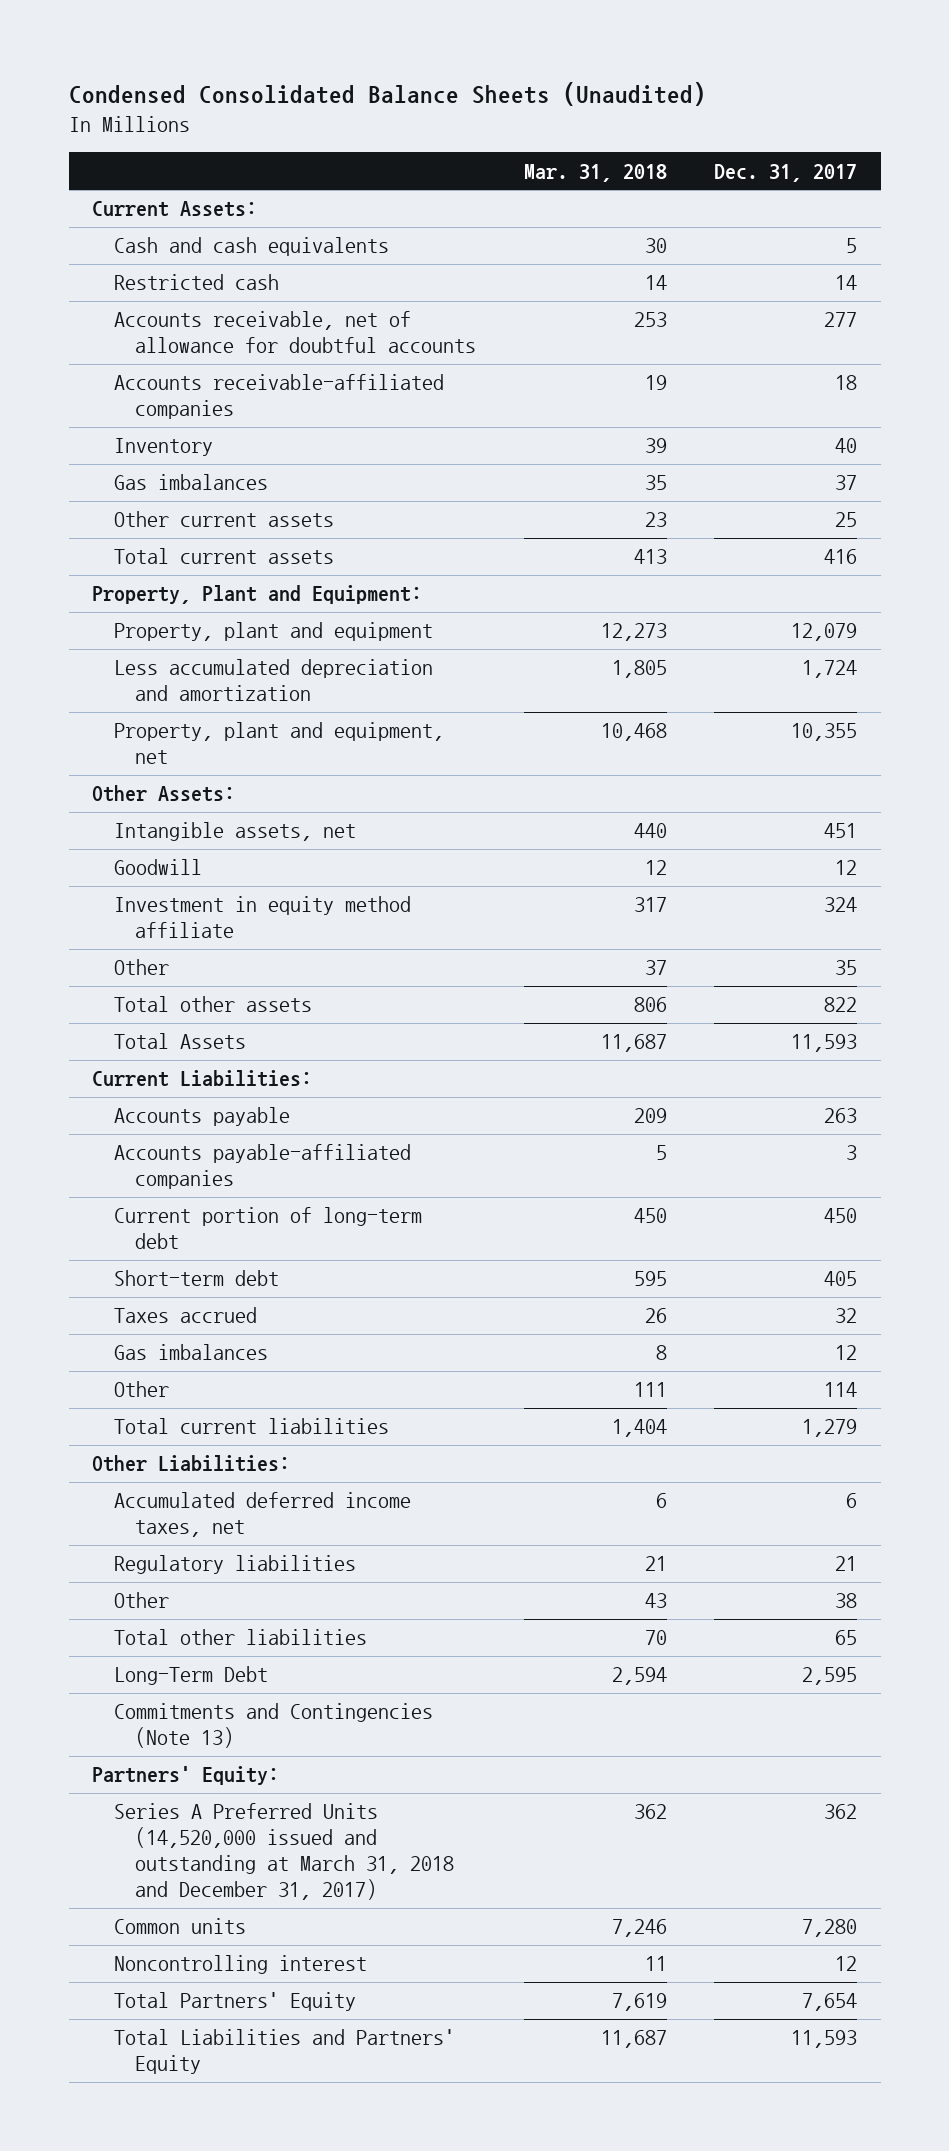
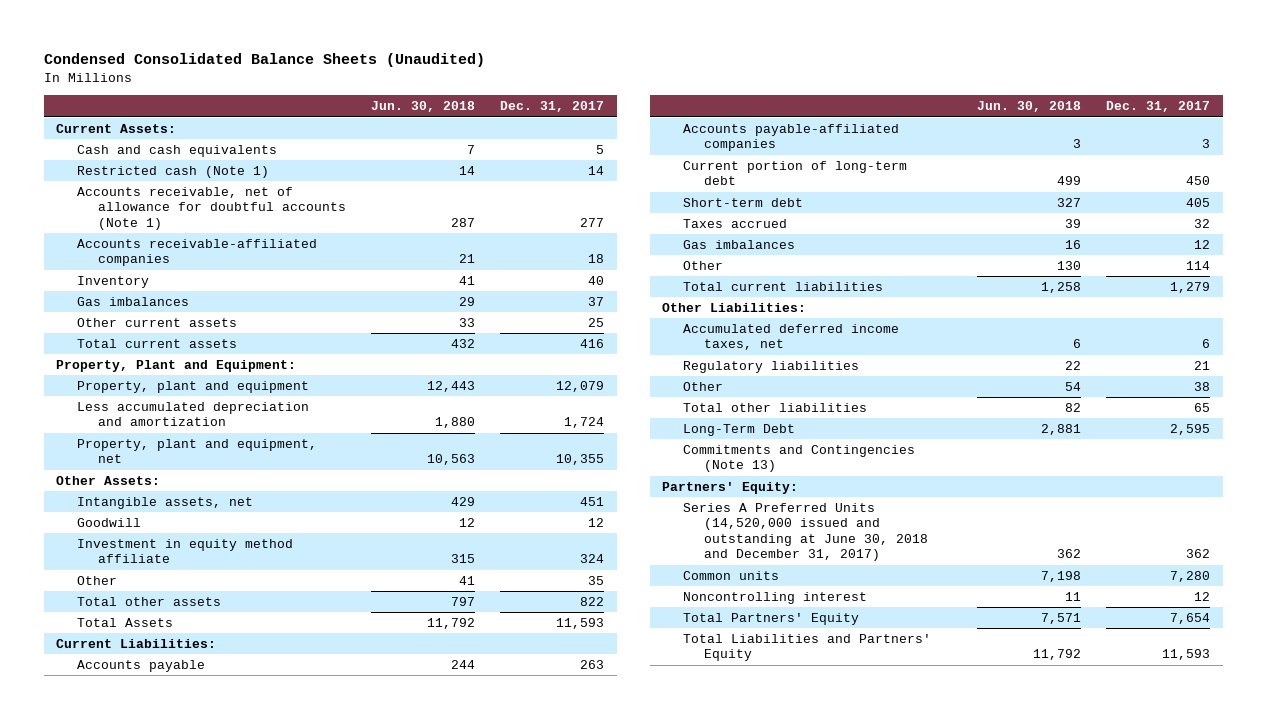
[523,163,667,182] Mar. 31, 2018 -> none
none -> [371,101,476,113] Jun. 30, 2018
[113,274,279,291] Restricted cash -> [77,166,270,179] Restricted cash (Note 1)
[113,311,477,354] Accounts receivable, net of allowance for doubtful accounts -> [77,187,347,230] Accounts receivable, net of allowance for doubtful accounts (Note 1)
[113,1803,455,1901] Series A Preferred Units (14,520,000 issued and outstanding at March 31, 2018 and December 31, 2017) -> [683,503,929,562] Series A Preferred Units (14,520,000 issued and outstanding at June 30, 2018 and December 31, 2017)

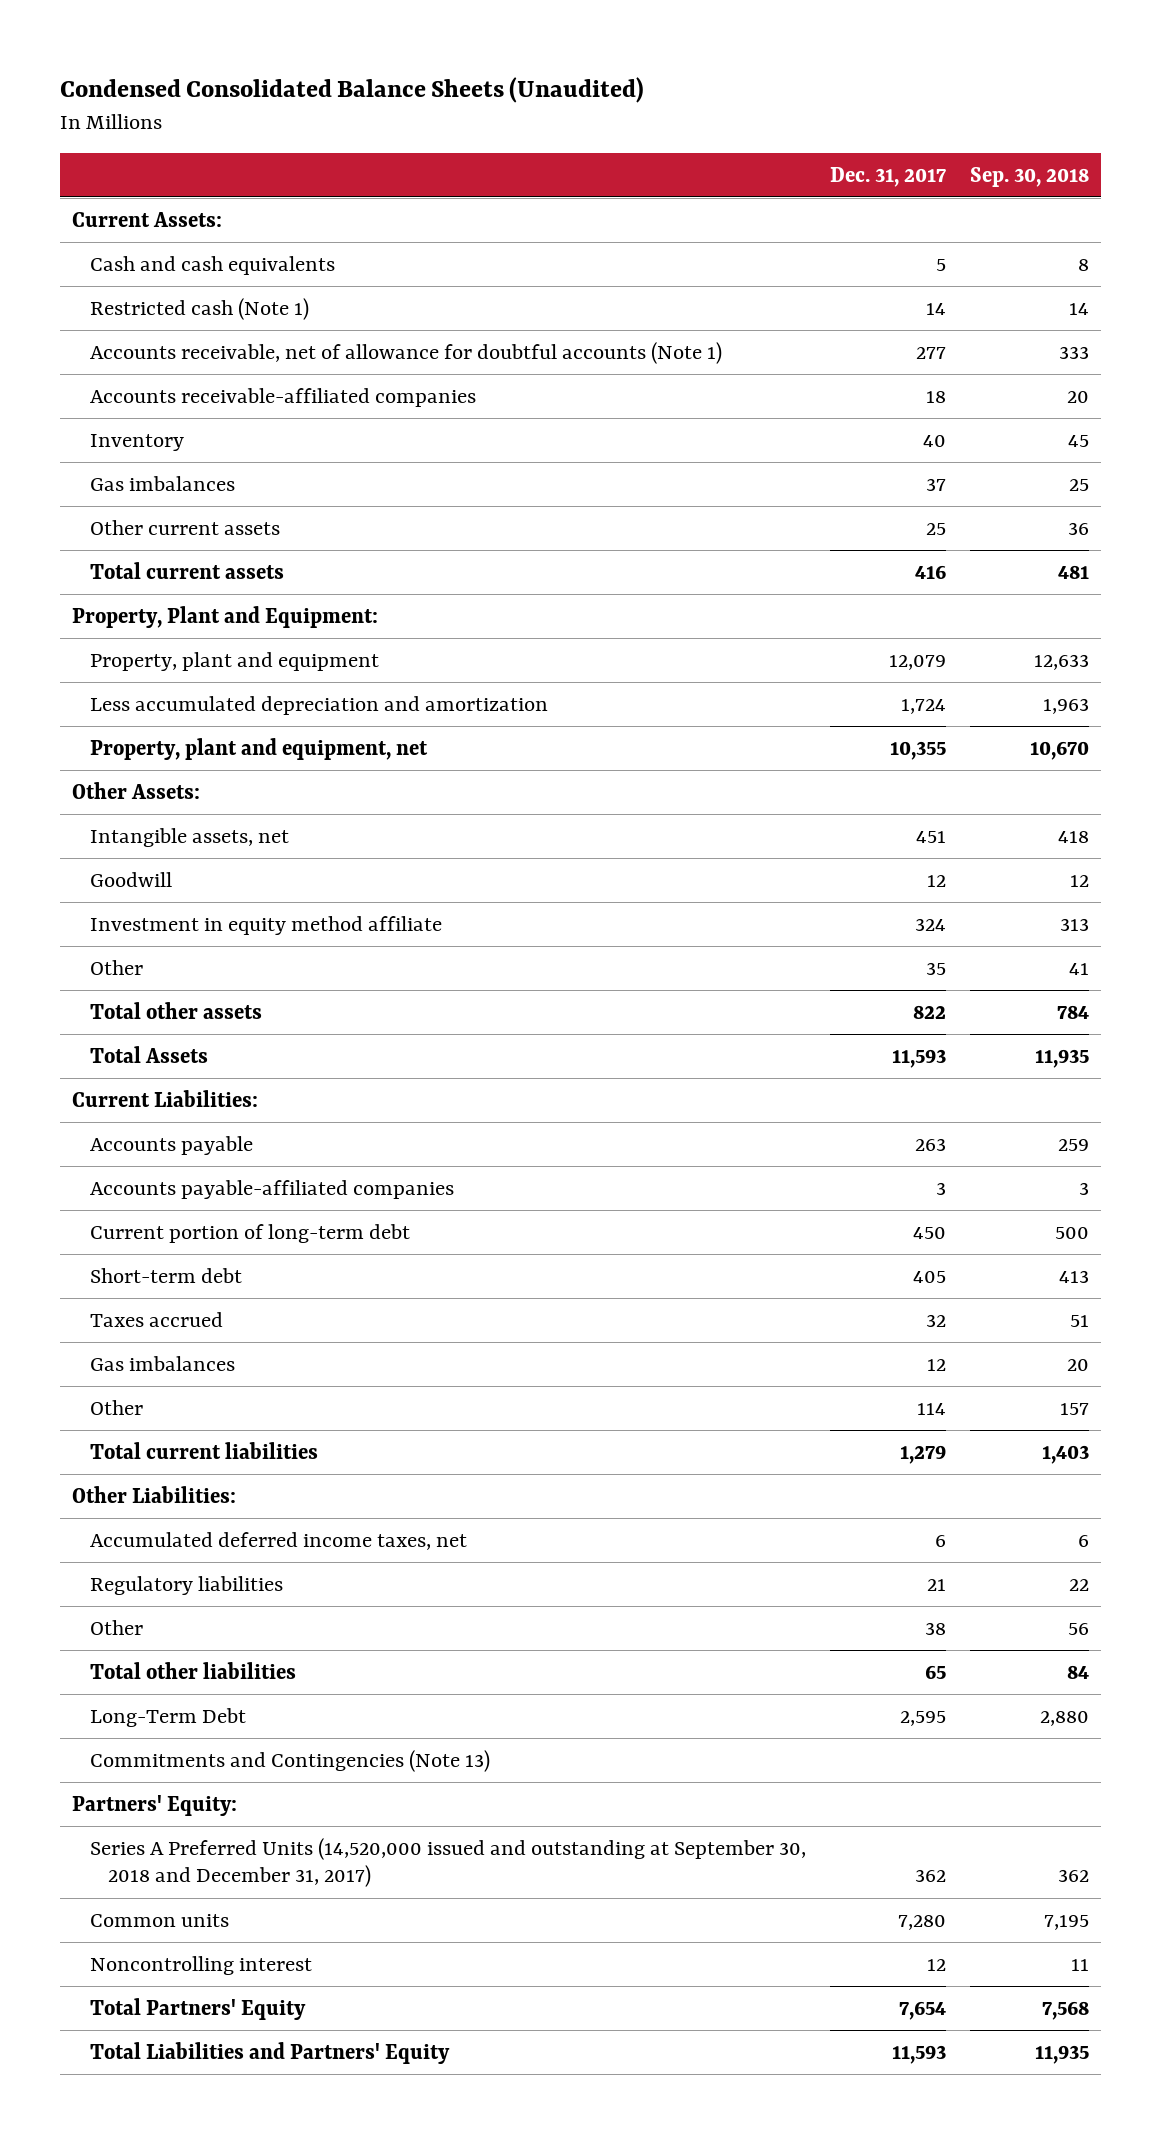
[371,101,476,113] Jun. 30, 2018 -> none
none -> [969,166,1089,187] Sep. 30, 2018
[683,503,929,562] Series A Preferred Units (14,520,000 issued and outstanding at June 30, 2018 and December 31, 2017) -> [89,1837,806,1888] Series A Preferred Units (14,520,000 issued and outstanding at September 30, 2018 and December 31, 2017)

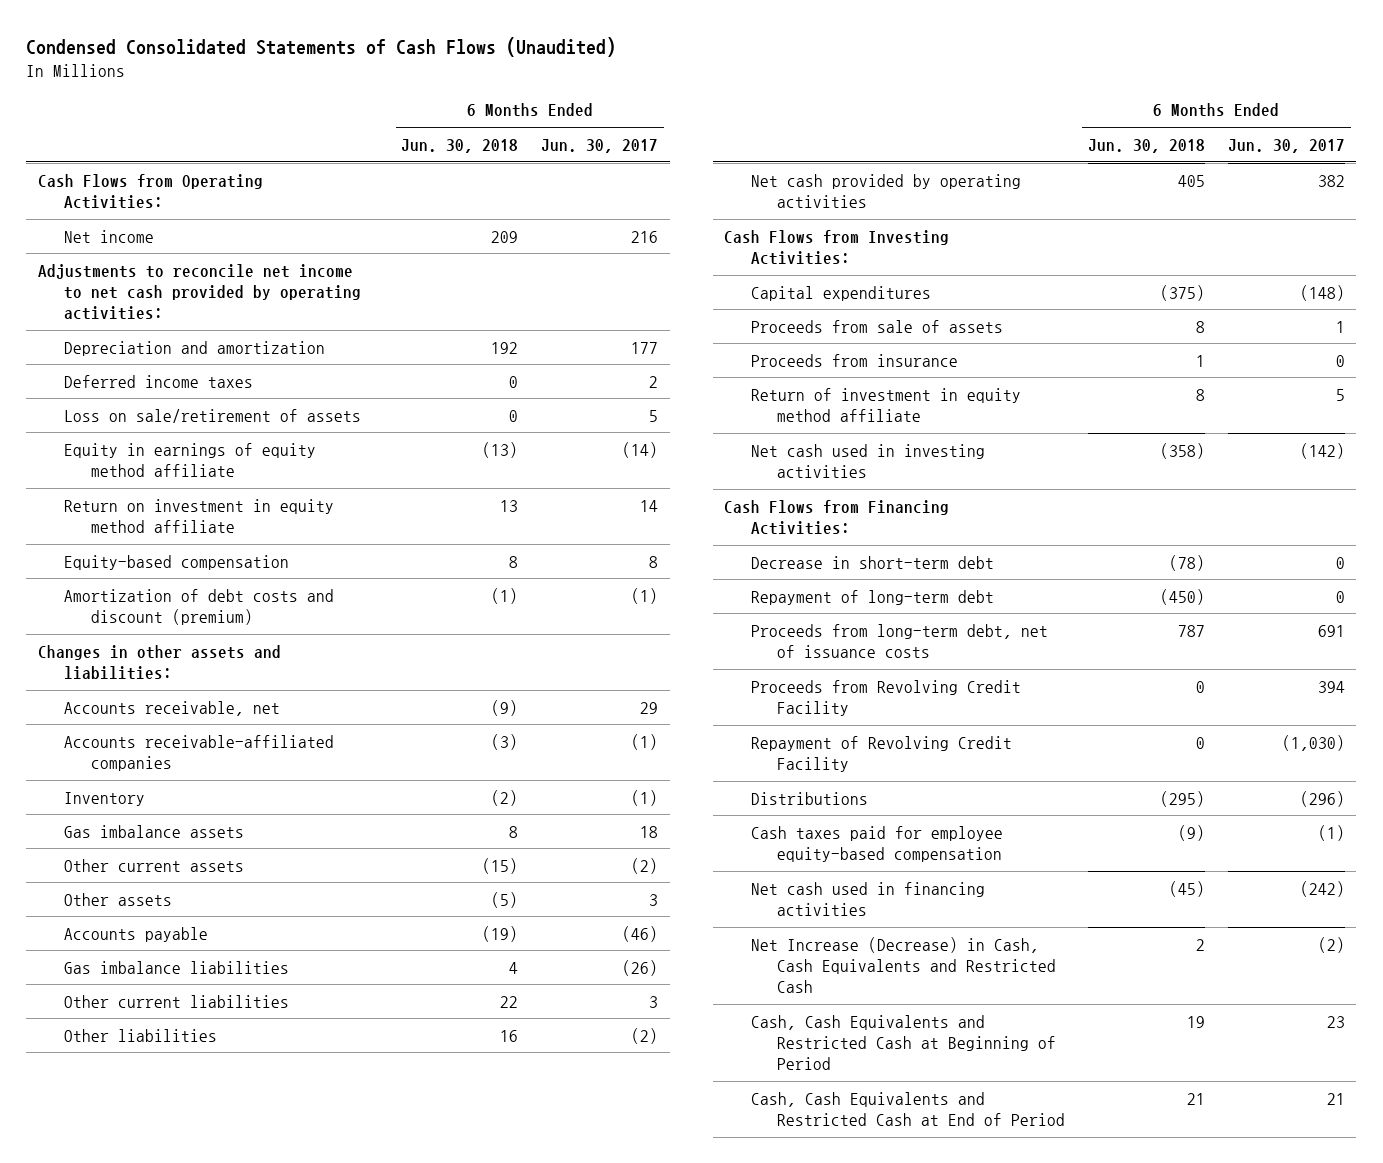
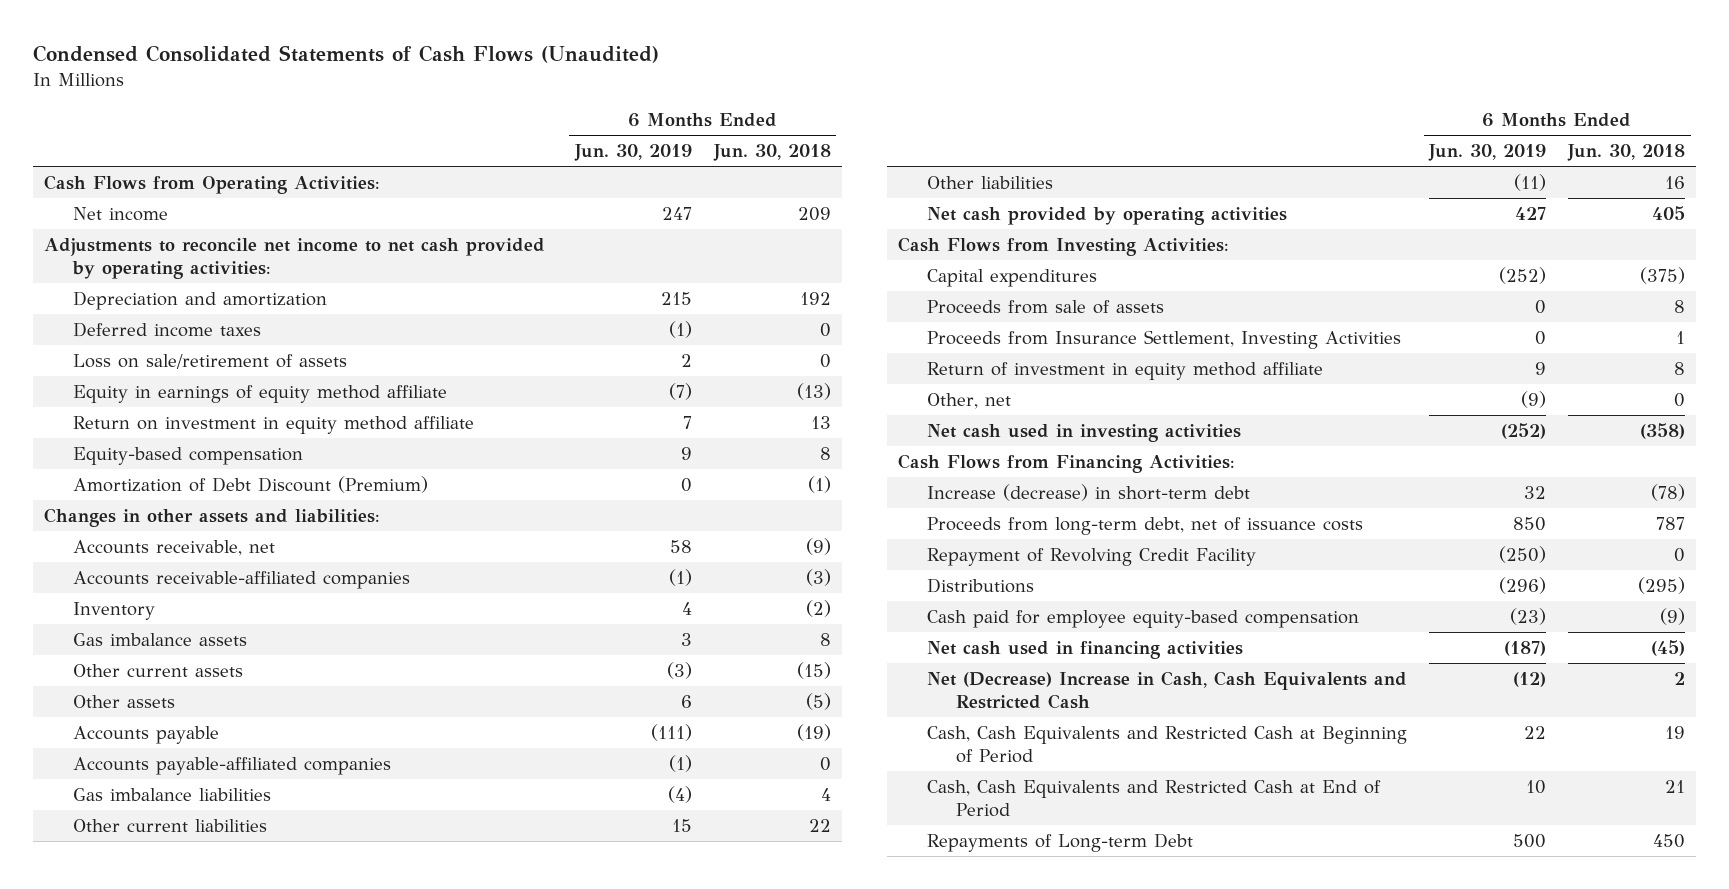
[541,138,659,153] Jun. 30, 2017 -> none
none -> [573,144,692,162] Jun. 30, 2019
[64,588,335,625] Amortization of debt costs and discount (premium) -> [72,475,428,493] Amortization of Debt Discount (Premium)
none -> [72,756,391,775] Accounts payable-affiliated companies
[750,353,958,367] Proceeds from insurance -> [926,329,1401,349] Proceeds from Insurance Settlement, Investing Activities
none -> [926,392,1011,409] Other, net
[750,589,994,605] Repayment of long-term debt -> none
[750,555,994,569] Decrease in short-term debt -> [926,483,1250,501] Increase (decrease) in short-term debt
[750,679,1021,716] Proceeds from Revolving Credit Facility -> none
[750,825,1003,862] Cash taxes paid for employee equity-based compensation -> [926,609,1359,628] Cash paid for employee equity-based compensation
[750,936,1056,994] Net Increase (Decrease) in Cash, Cash Equivalents and Restricted Cash -> [926,670,1407,710] Net (Decrease) Increase in Cash, Cash Equivalents and Restricted Cash
none -> [926,832,1193,852] Repayments of Long-term Debt

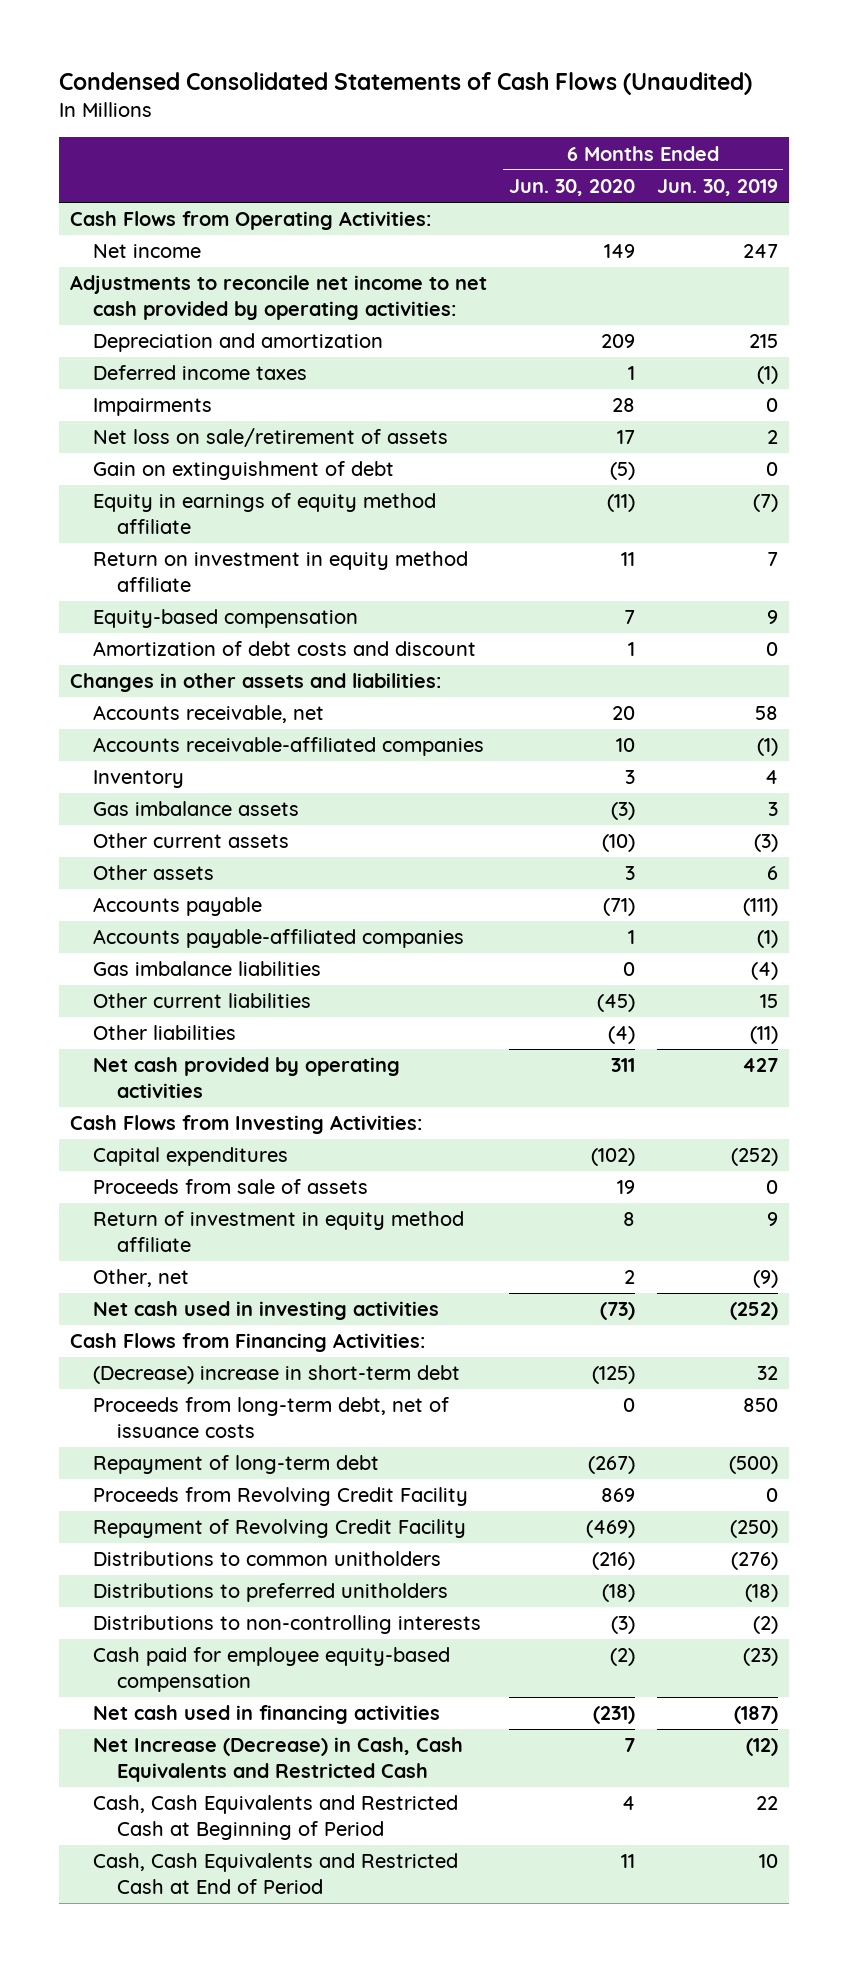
[712,144,831,162] Jun. 30, 2018 -> none
none -> [508,178,635,196] Jun. 30, 2020
none -> [93,398,213,417] Impairments
[72,353,347,369] Loss on sale/retirement of assets -> [93,428,449,448] Net loss on sale/retirement of assets
none -> [93,461,395,481] Gain on extinguishment of debt
[72,475,428,493] Amortization of Debt Discount (Premium) -> [93,641,477,657] Amortization of debt costs and discount
[926,329,1401,349] Proceeds from Insurance Settlement, Investing Activities -> none
[926,483,1250,501] Increase (decrease) in short-term debt -> [93,1365,461,1385] (Decrease) increase in short-term debt
none -> [93,1455,380,1475] Repayment of long-term debt
none -> [93,1487,469,1507] Proceeds from Revolving Credit Facility
none -> [93,1551,442,1567] Distributions to common unitholders
none -> [93,1583,449,1603] Distributions to preferred unitholders
[926,577,1034,593] Distributions -> [93,1615,482,1635] Distributions to non-controlling interests
[1499,576,1547,594] (296) -> [752,1616,778,1635] (2)
[926,670,1407,710] Net (Decrease) Increase in Cash, Cash Equivalents and Restricted Cash -> [93,1737,464,1782] Net Increase (Decrease) in Cash, Cash Equivalents and Restricted Cash
[926,832,1193,852] Repayments of Long-term Debt -> none

